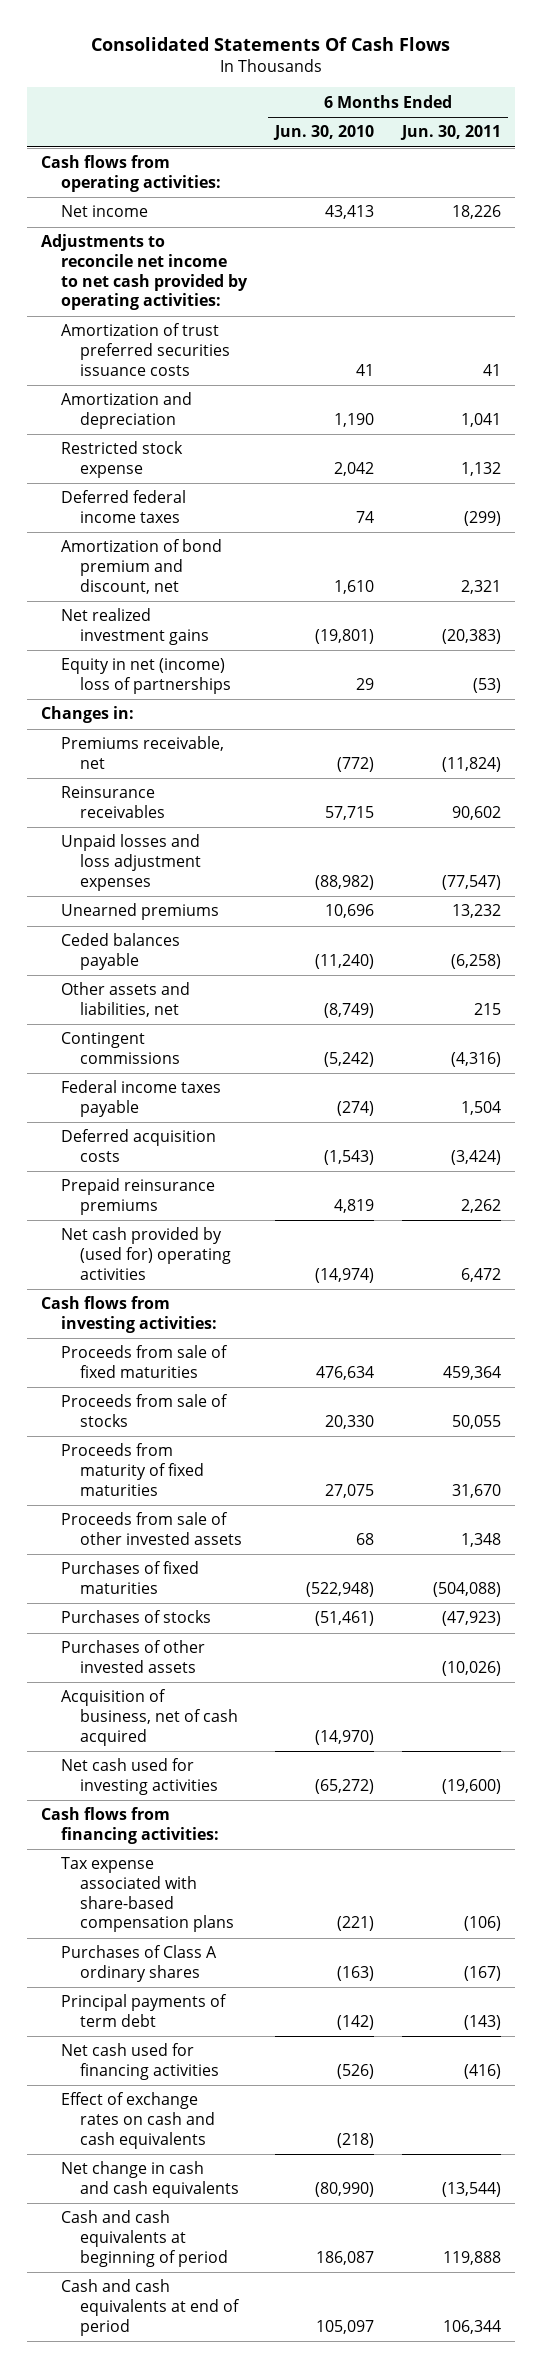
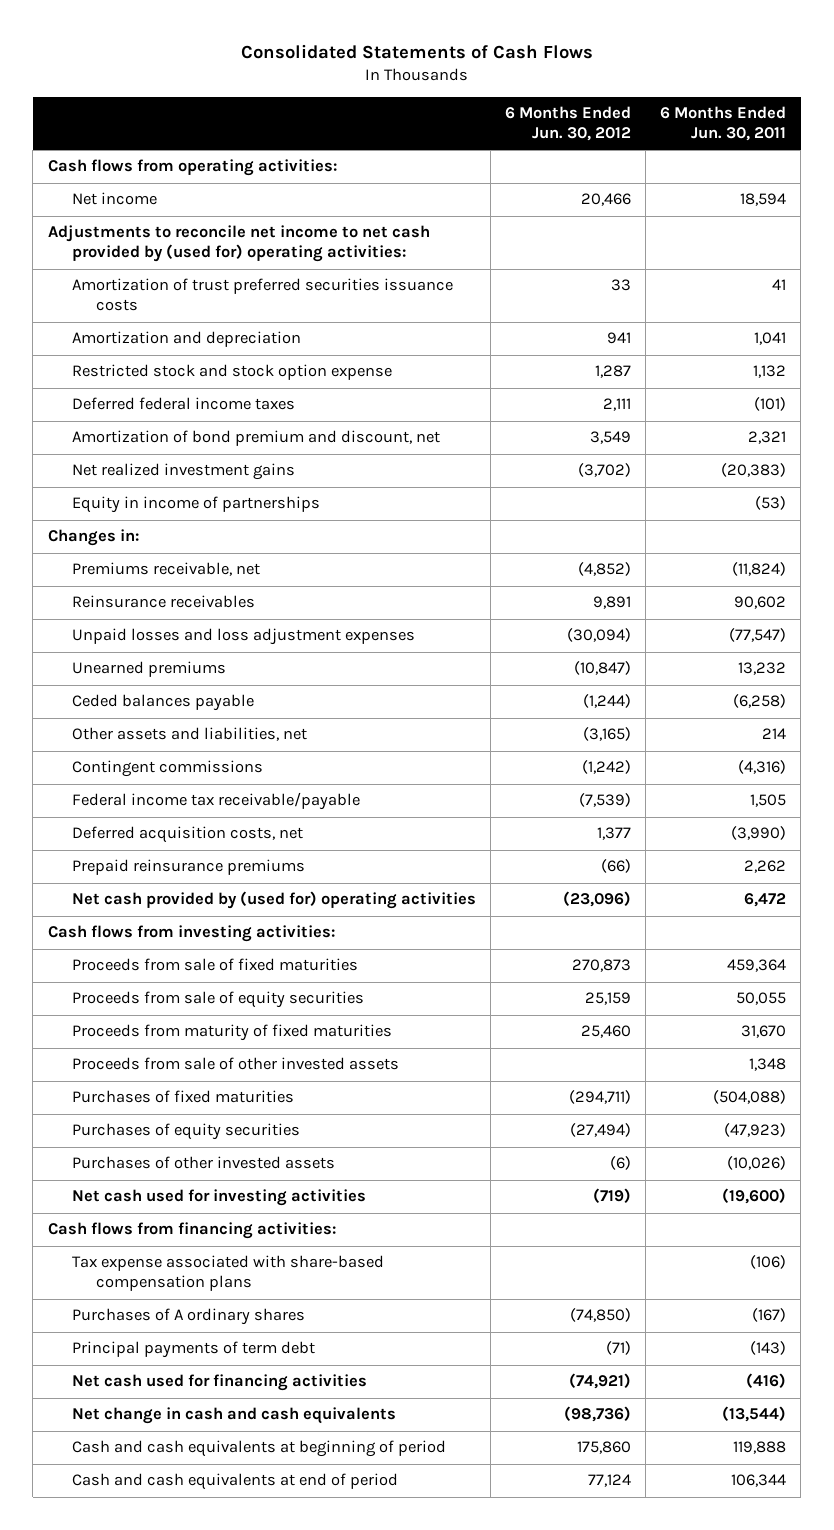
[90,36,450,51] Consolidated Statements Of Cash Flows -> [240,44,593,60] Consolidated Statements of Cash Flows
[272,125,374,141] Jun. 30, 2010 -> none
none -> [504,106,631,142] 6 Months Ended Jun. 30, 2012
[451,205,501,220] 18,226 -> [739,193,786,207] 18,594
[41,234,248,311] Adjustments to reconcile net income to net cash provided by operating activities: -> [47,225,430,263] Adjustments to reconcile net income to net cash provided by (used for) operating activities:
[60,441,183,478] Restricted stock expense -> [71,364,392,381] Restricted stock and stock option expense
[463,510,501,526] (299) -> [753,397,786,412] (101)
[60,658,231,694] Equity in net (income) loss of partnerships -> [71,496,320,514] Equity in income of partnerships
[473,1002,501,1015] 215 -> [761,728,786,740] 214
[60,1080,221,1117] Federal income taxes payable -> [71,792,360,811] Federal income tax receivable/payable
[460,1100,501,1115] 1,504 -> [749,794,786,808] 1,505
[60,1129,216,1162] Deferred acquisition costs -> [71,826,303,844] Deferred acquisition costs, net
[450,1149,501,1165] (3,424) -> [730,826,786,841] (3,990)
[60,1394,228,1427] Proceeds from sale of stocks -> [71,991,364,1009] Proceeds from sale of equity securities
[60,1610,211,1624] Purchases of stocks -> [71,1123,300,1141] Purchases of equity securities
[60,1689,238,1746] Acquisition of business, net of cash acquired -> none
[60,1945,217,1982] Purchases of Class A ordinary shares -> [71,1308,305,1326] Purchases of A ordinary shares
[60,2092,215,2149] Effect of exchange rates on cash and cash equivalents -> none

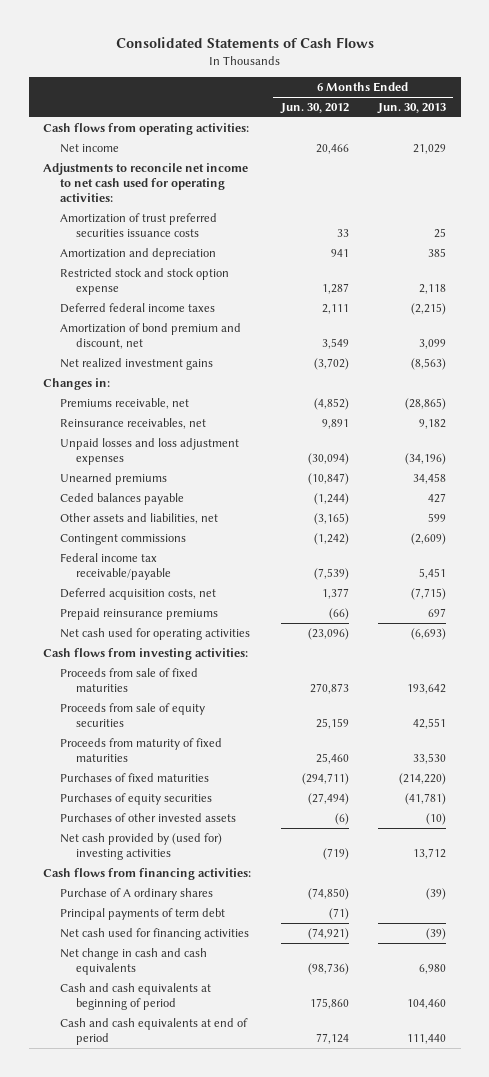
[659,106,786,142] 6 Months Ended Jun. 30, 2011 -> none
none -> [376,102,446,114] Jun. 30, 2013
[47,225,430,263] Adjustments to reconcile net income to net cash provided by (used for) operating activities: -> [43,162,249,203] Adjustments to reconcile net income to net cash used for operating activities:
[71,496,320,514] Equity in income of partnerships -> none
[71,595,255,609] Reinsurance receivables -> [59,417,206,429] Reinsurance receivables, net
[71,891,476,910] Net cash provided by (used for) operating activities -> [59,627,250,640] Net cash used for operating activities
[71,1057,399,1071] Proceeds from sale of other invested assets -> none
[71,1189,366,1207] Net cash used for investing activities -> [59,832,222,861] Net cash provided by (used for) investing activities
[71,1255,384,1292] Tax expense associated with share-based compensation plans -> none
[71,1308,305,1326] Purchases of A ordinary shares -> [59,887,213,900] Purchase of A ordinary shares

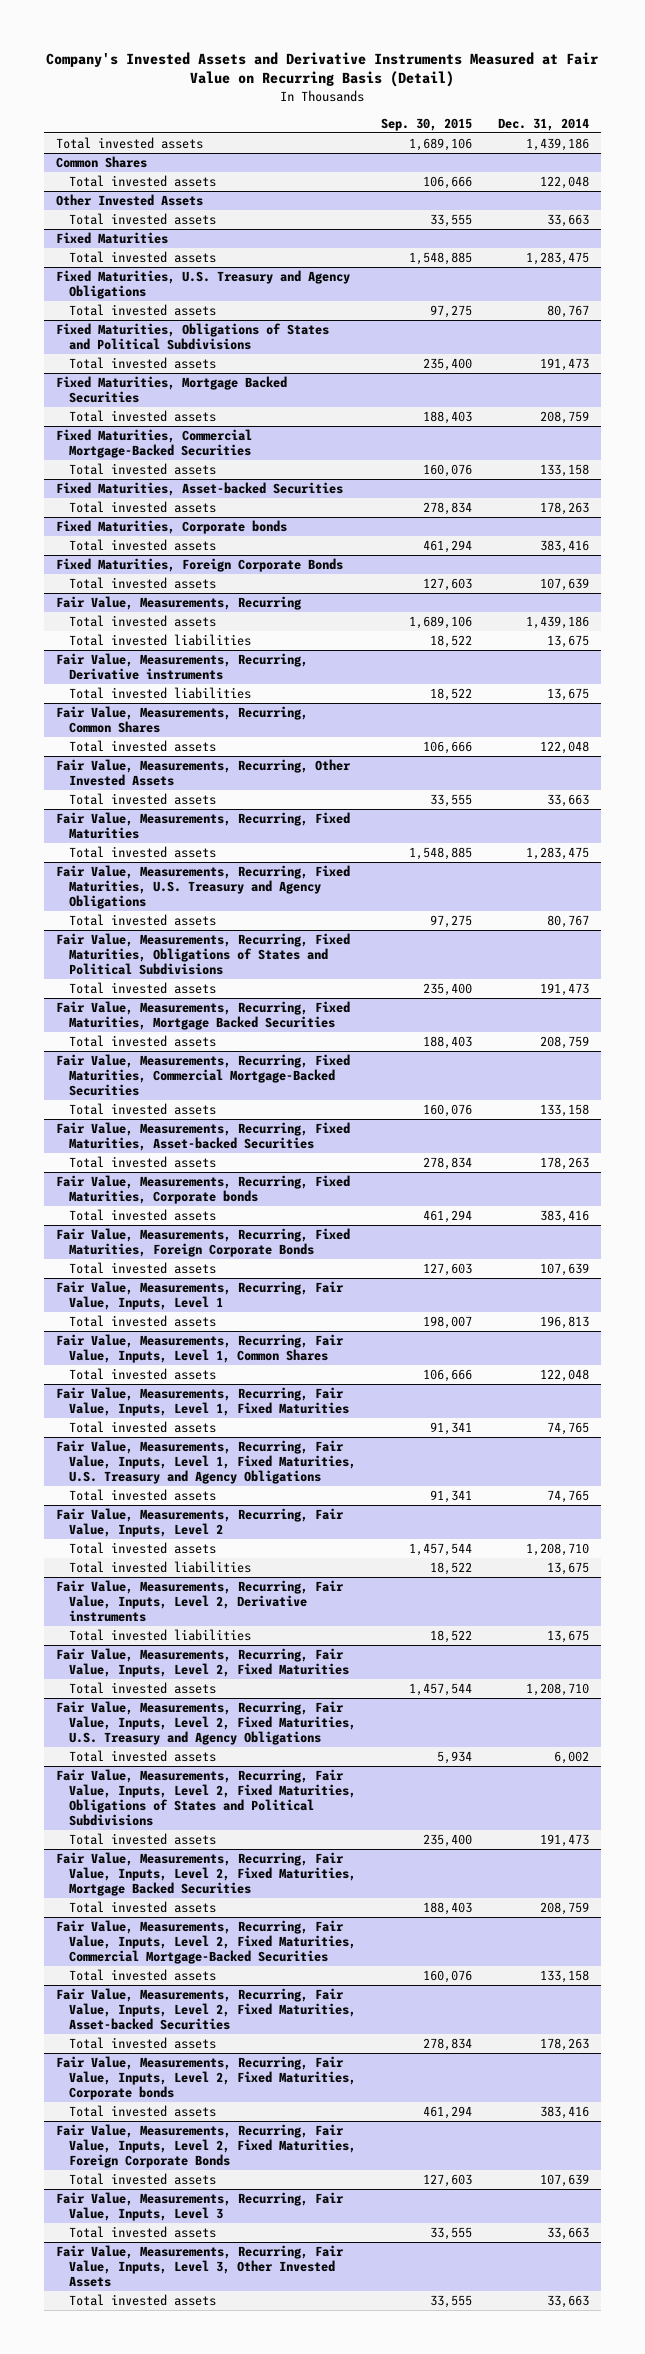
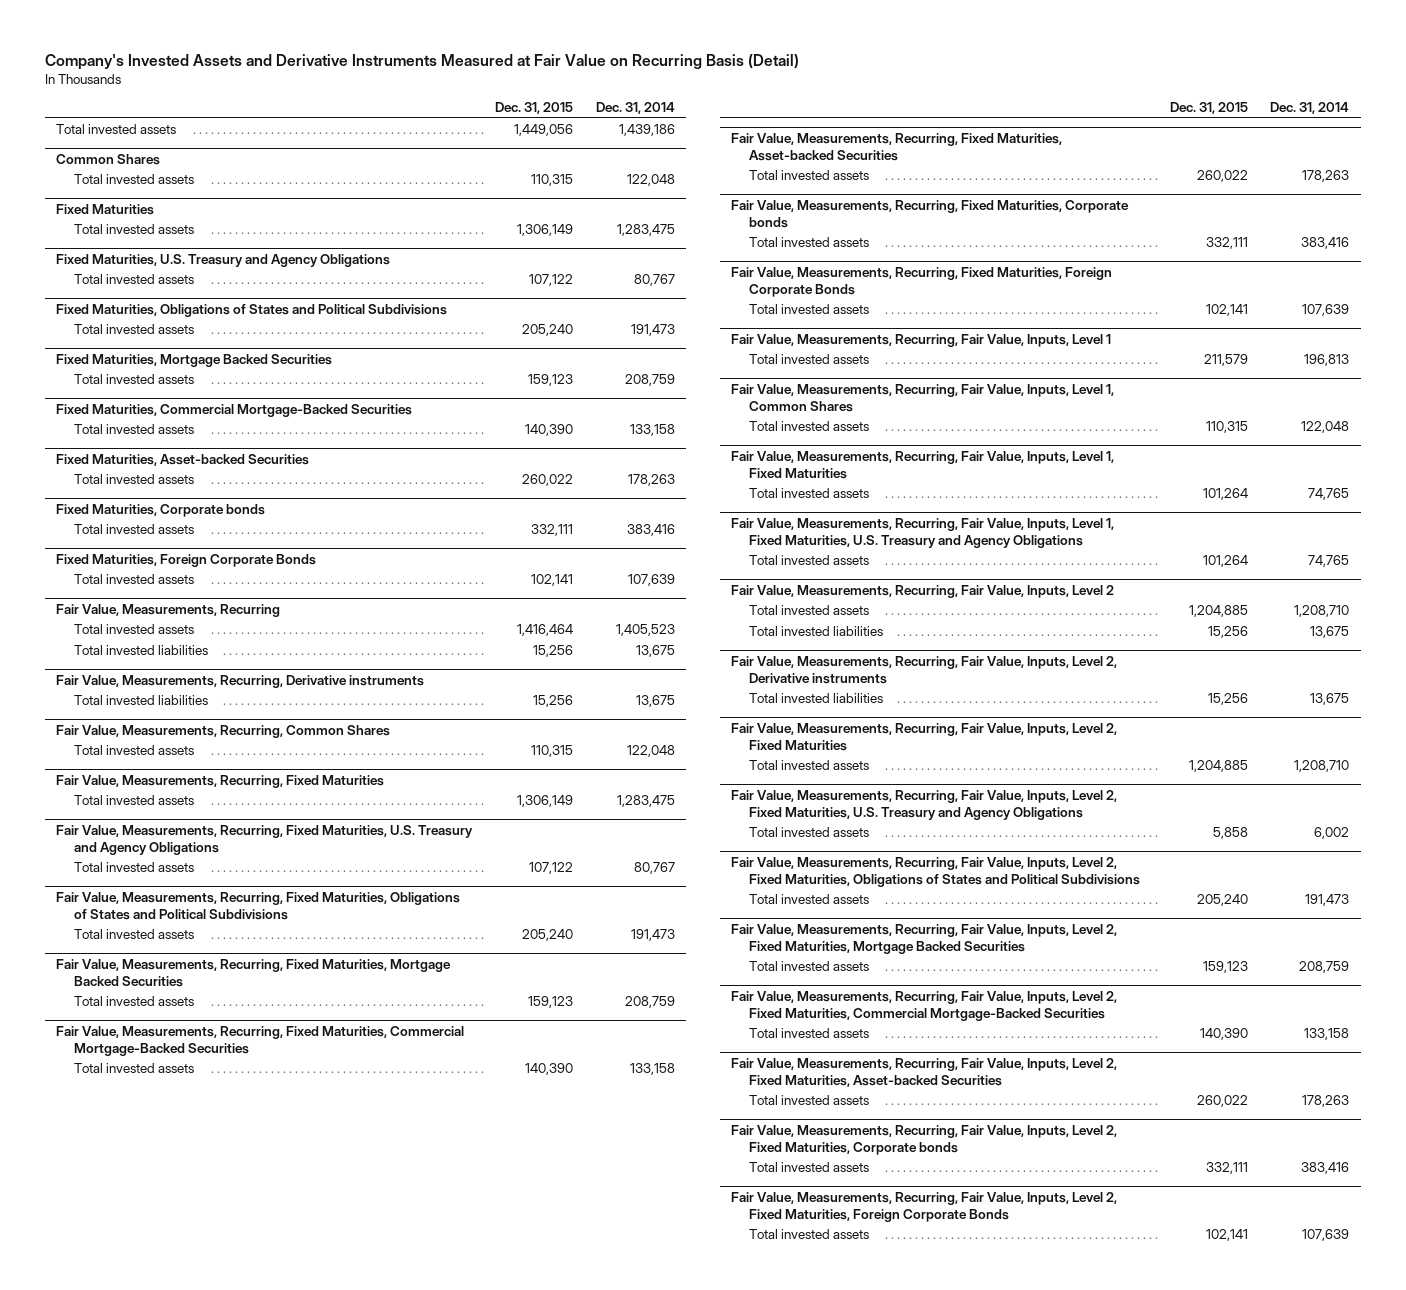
[381,117,473,131] Sep. 30, 2015 -> none
none -> [495,102,574,115] Dec. 31, 2015
[56,194,204,207] Other Invested Assets -> none
[69,213,217,226] Total invested assets -> none
[525,616,589,630] 1,439,186 -> [615,624,675,637] 1,405,523
[56,759,352,786] Fair Value, Measurements, Recurring, Other Invested Assets -> none
[69,793,217,806] Total invested assets -> none
[56,2192,345,2221] Fair Value, Measurements, Recurring, Fair Value, Inputs, Level 3 -> none
[69,2226,217,2239] Total invested assets -> none
[56,2245,345,2287] Fair Value, Measurements, Recurring, Fair Value, Inputs, Level 3, Other Invested Assets -> none
[69,2294,217,2307] Total invested assets -> none

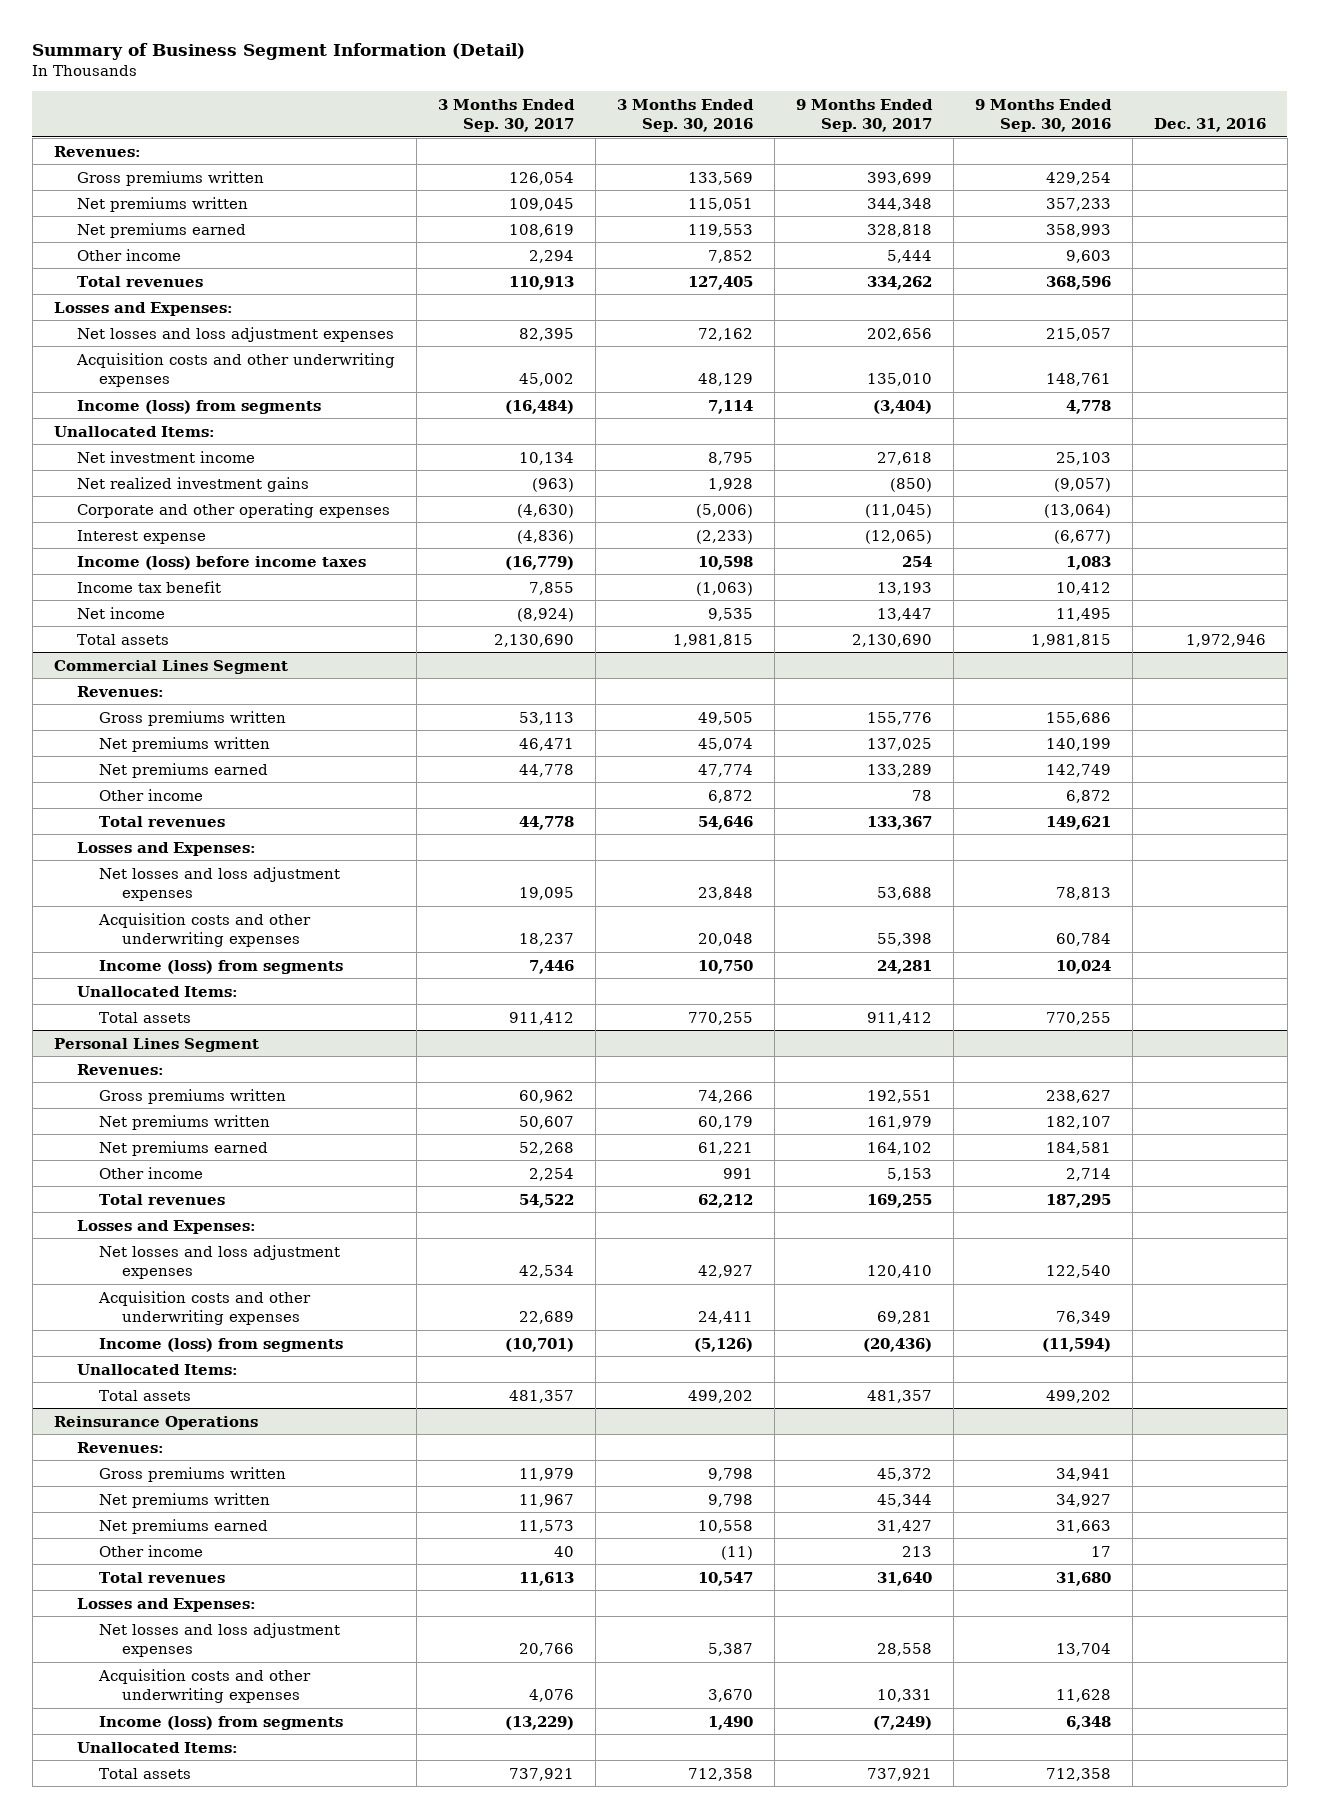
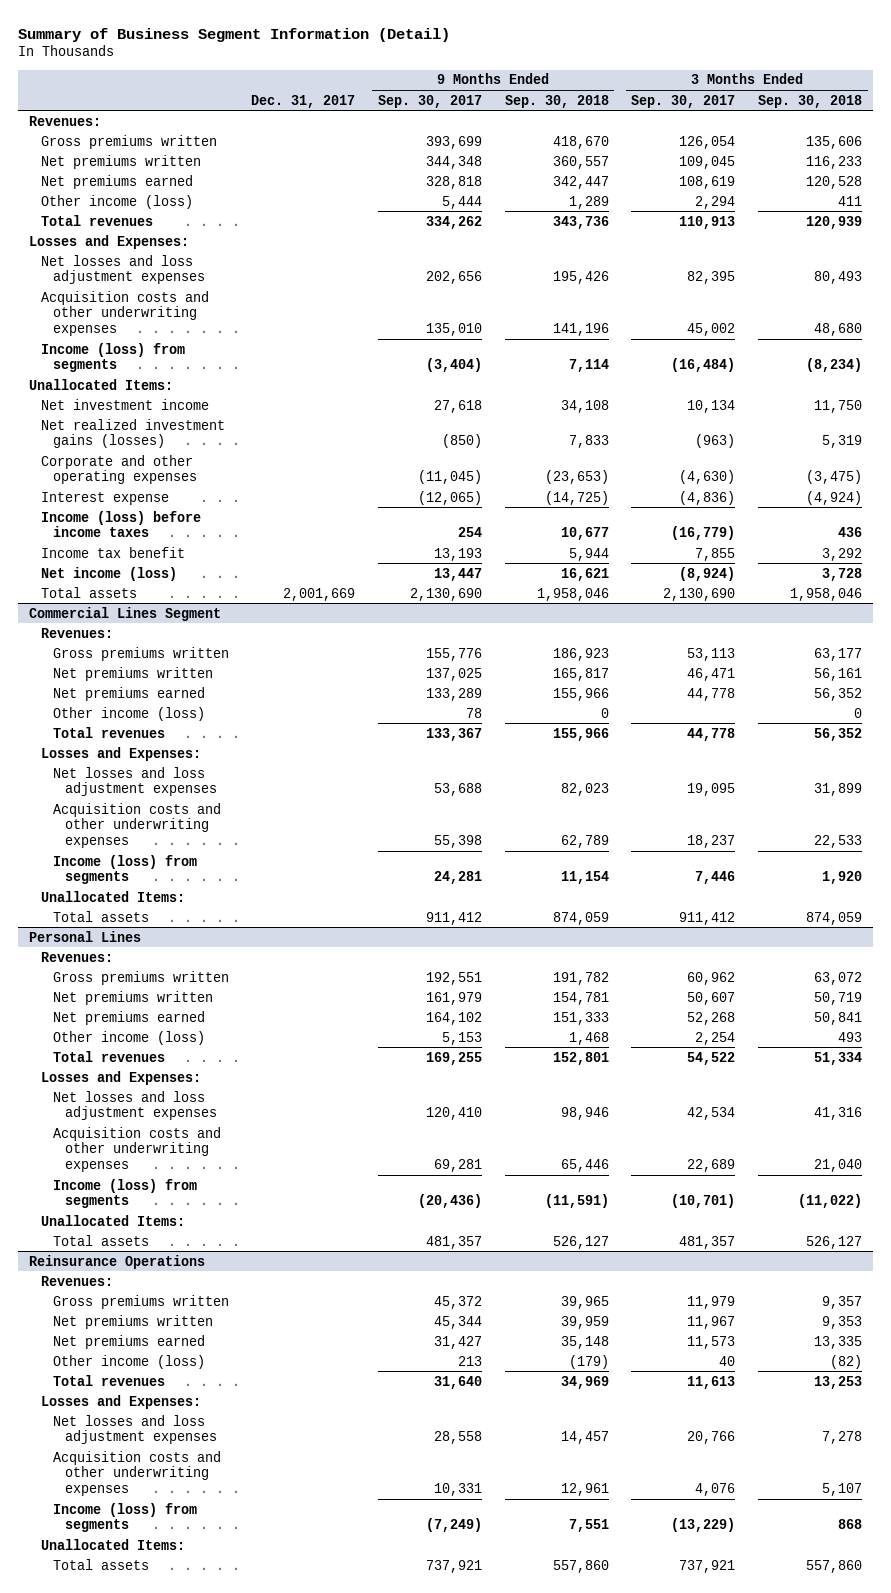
[616,98,754,132] 3 Months Ended Sep. 30, 2016 -> none
[974,98,1112,132] 9 Months Ended Sep. 30, 2016 -> none
[1153,117,1266,132] Dec. 31, 2016 -> none
none -> [251,94,356,108] Dec. 31, 2017
none -> [504,94,609,108] Sep. 30, 2018
none -> [758,94,863,108] Sep. 30, 2018
[76,248,181,261] Other income -> [41,194,194,209] Other income (loss)
[76,476,309,492] Net realized investment gains -> [41,418,226,449] Net realized investment gains (losses)
[76,606,165,619] Net income -> [41,566,178,581] Net income (loss)
[99,788,204,801] Other income -> [52,706,205,721] Other income (loss)
[53,1037,259,1052] Personal Lines Segment -> [29,930,142,942] Personal Lines
[99,1166,204,1179] Other income -> [52,1030,205,1045] Other income (loss)
[99,1544,204,1557] Other income -> [52,1354,205,1369] Other income (loss)

